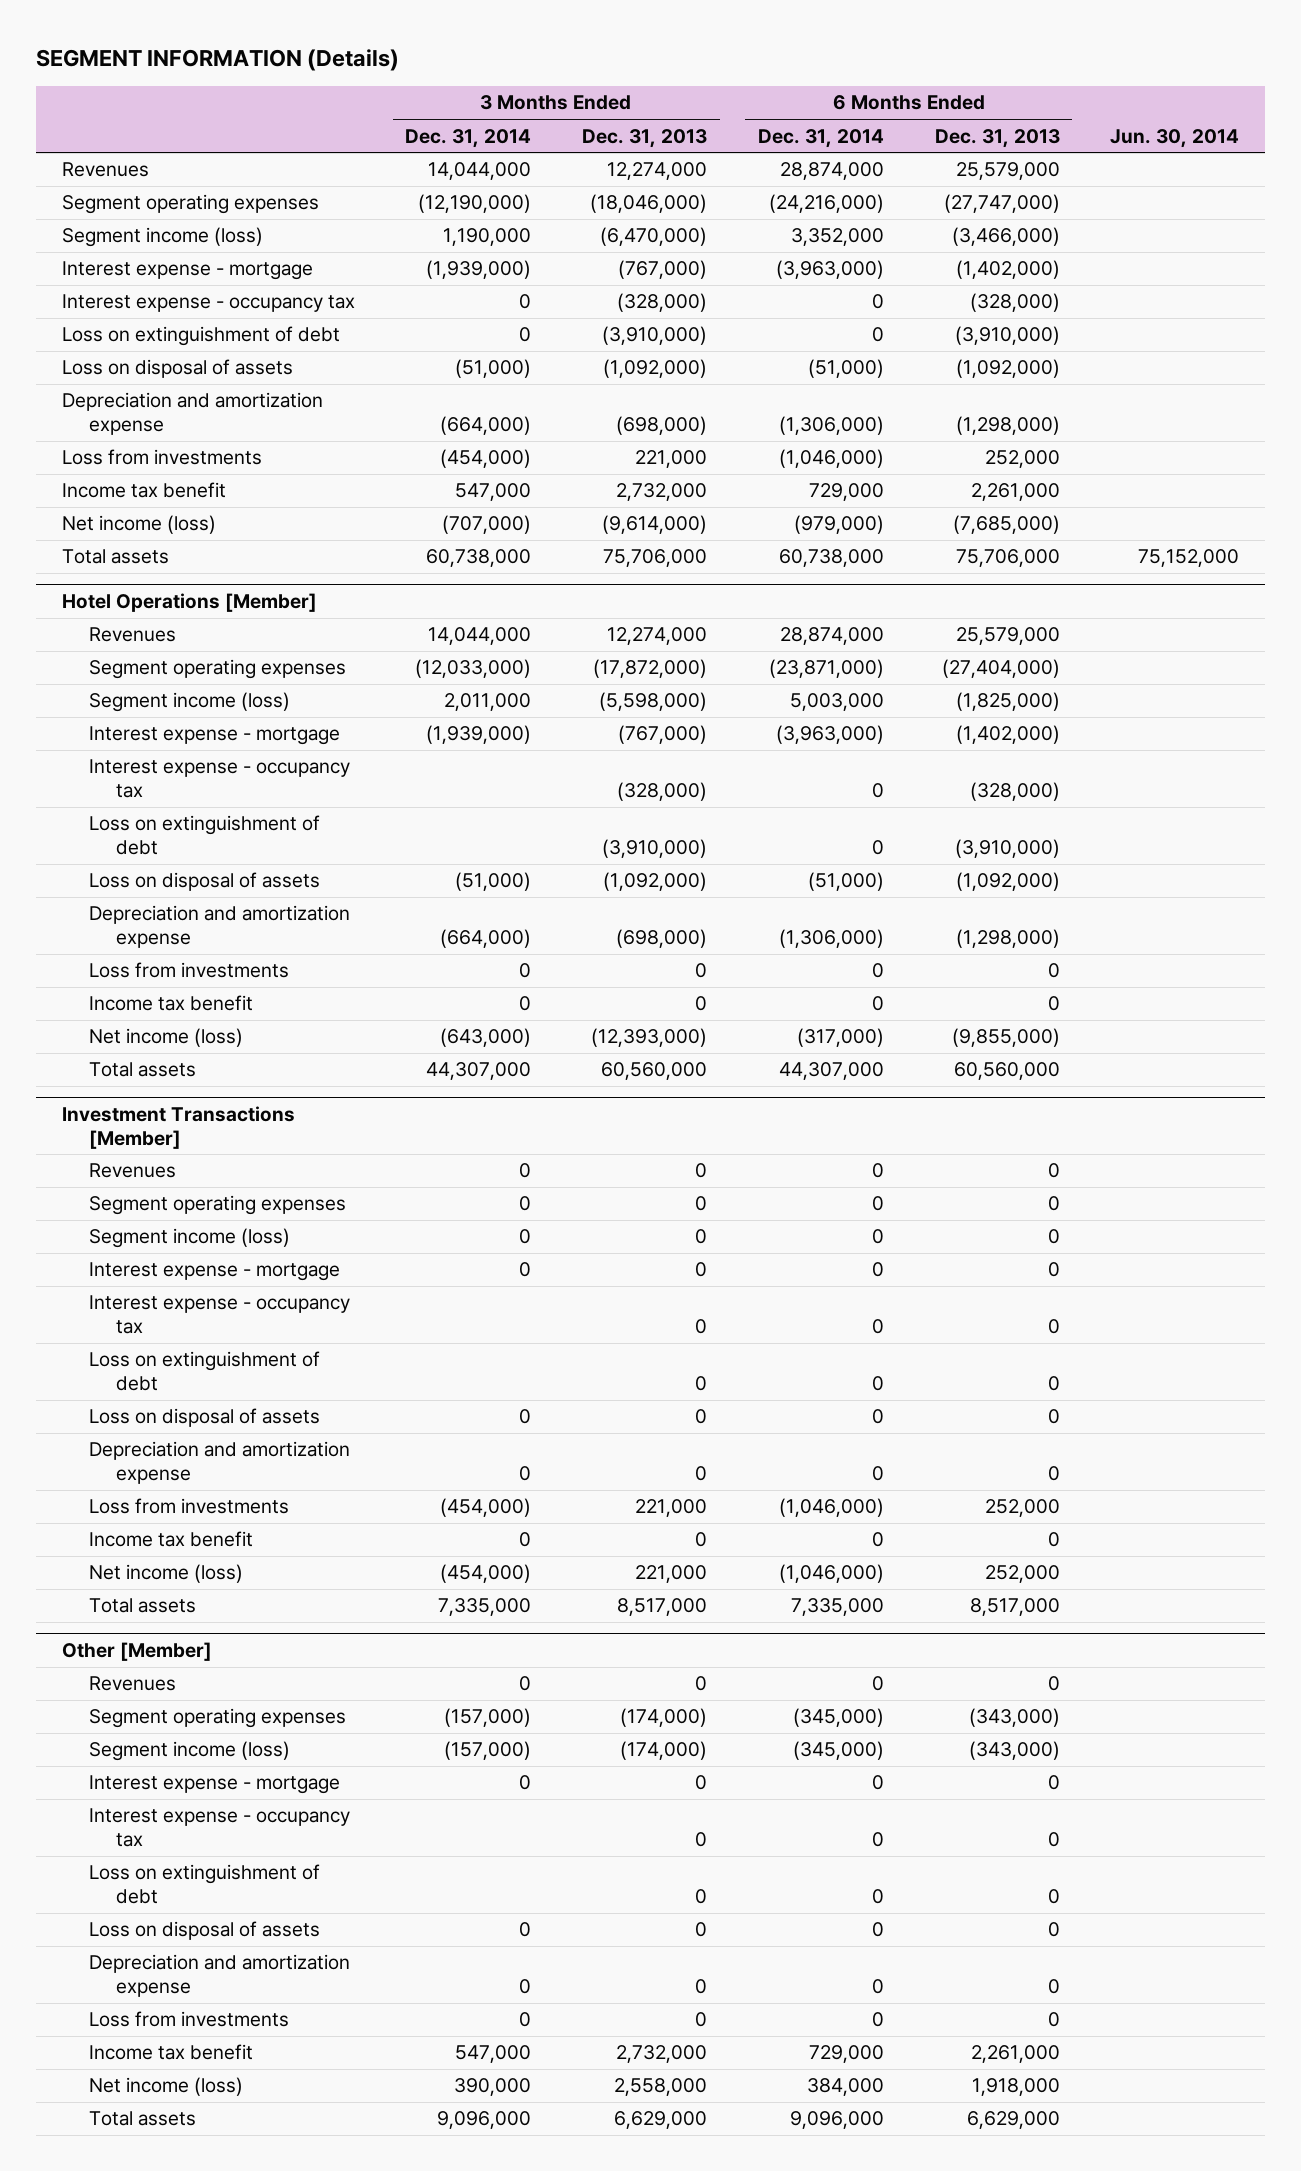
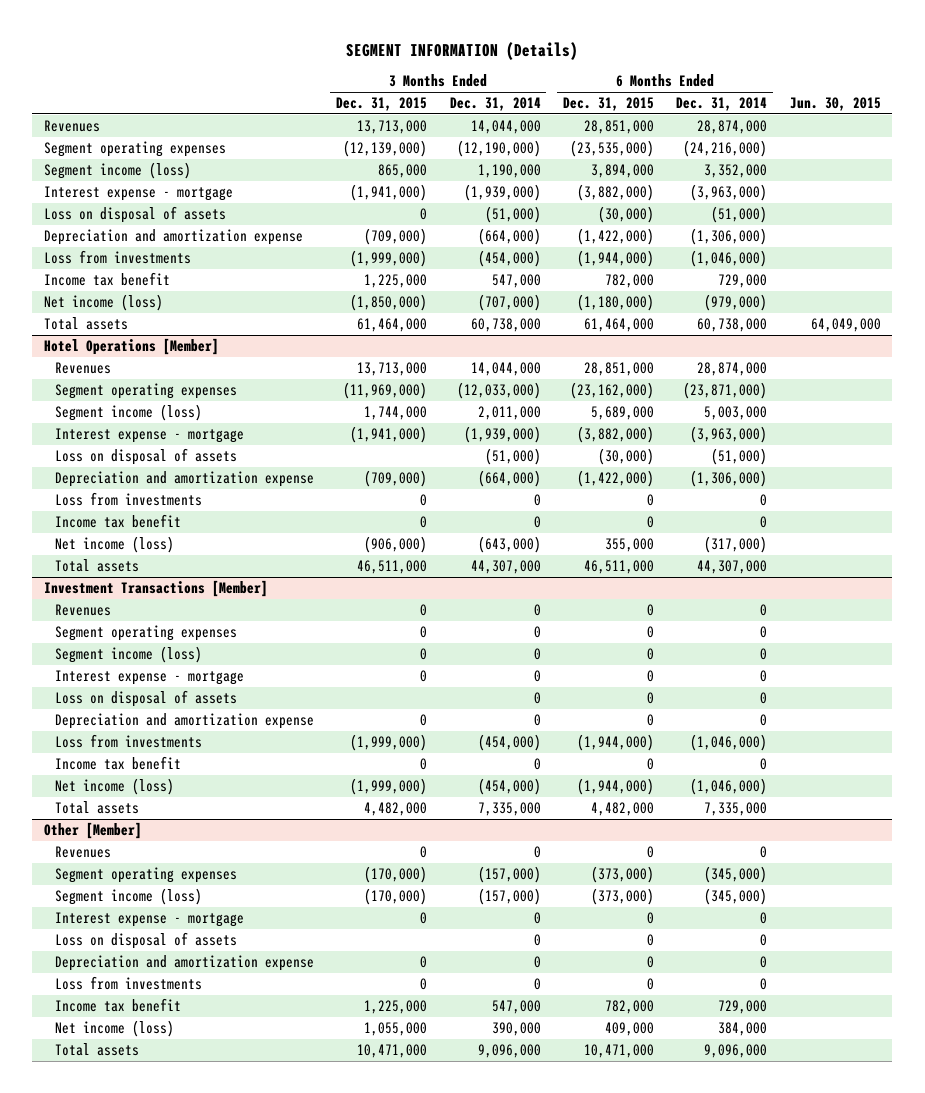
[582,128,708,148] Dec. 31, 2013 -> none
[934,128,1060,148] Dec. 31, 2013 -> none
[1110,128,1240,148] Jun. 30, 2014 -> none
none -> [336,97,428,112] Dec. 31, 2015
none -> [562,97,654,112] Dec. 31, 2015
none -> [789,97,881,112] Jun. 30, 2015
[61,294,355,313] Interest expense - occupancy tax -> none
[61,326,340,347] Loss on extinguishment of debt -> none
[88,759,350,798] Interest expense - occupancy tax -> none
[88,815,320,855] Loss on extinguishment of debt -> none
[88,1295,350,1334] Interest expense - occupancy tax -> none
[88,1351,320,1391] Loss on extinguishment of debt -> none
[88,1808,350,1847] Interest expense - occupancy tax -> none
[88,1864,320,1904] Loss on extinguishment of debt -> none

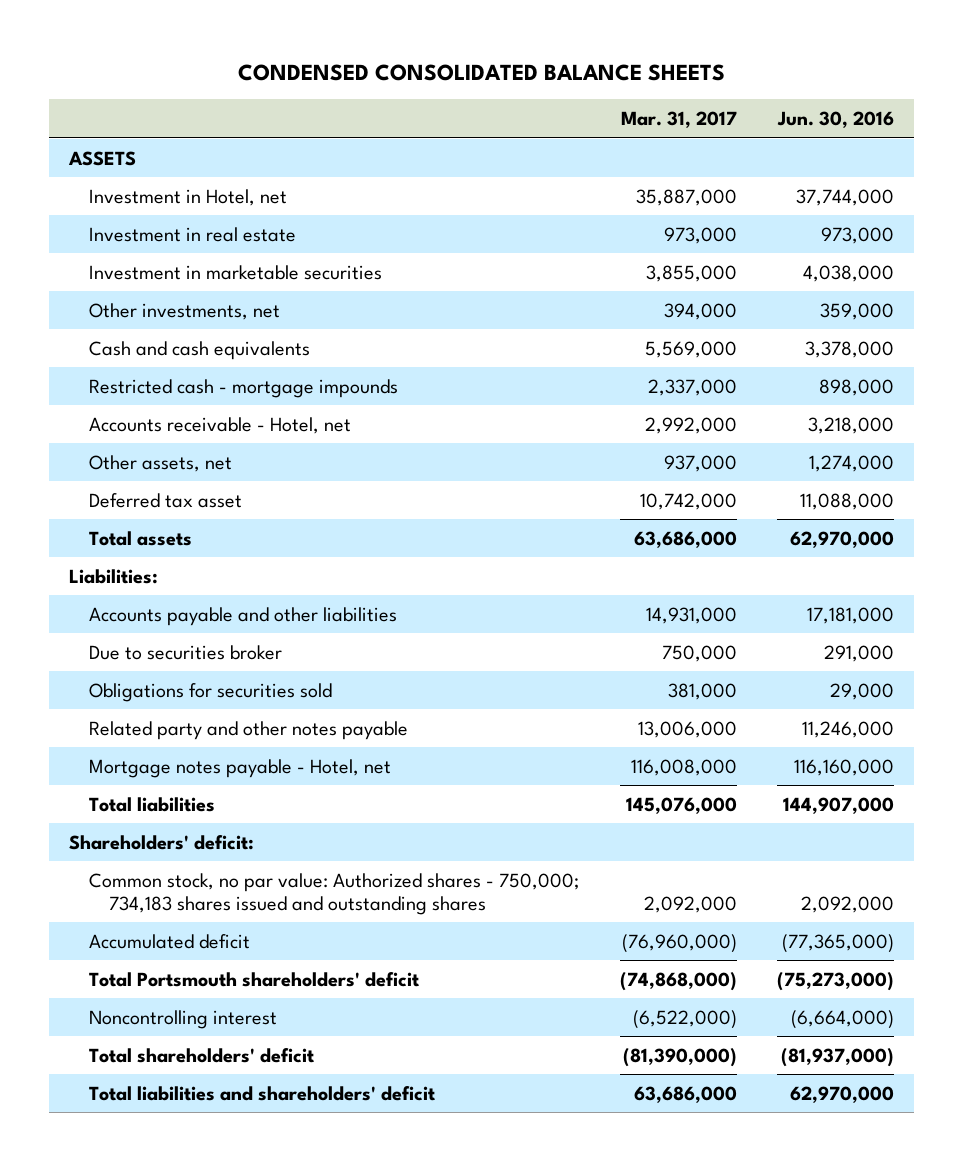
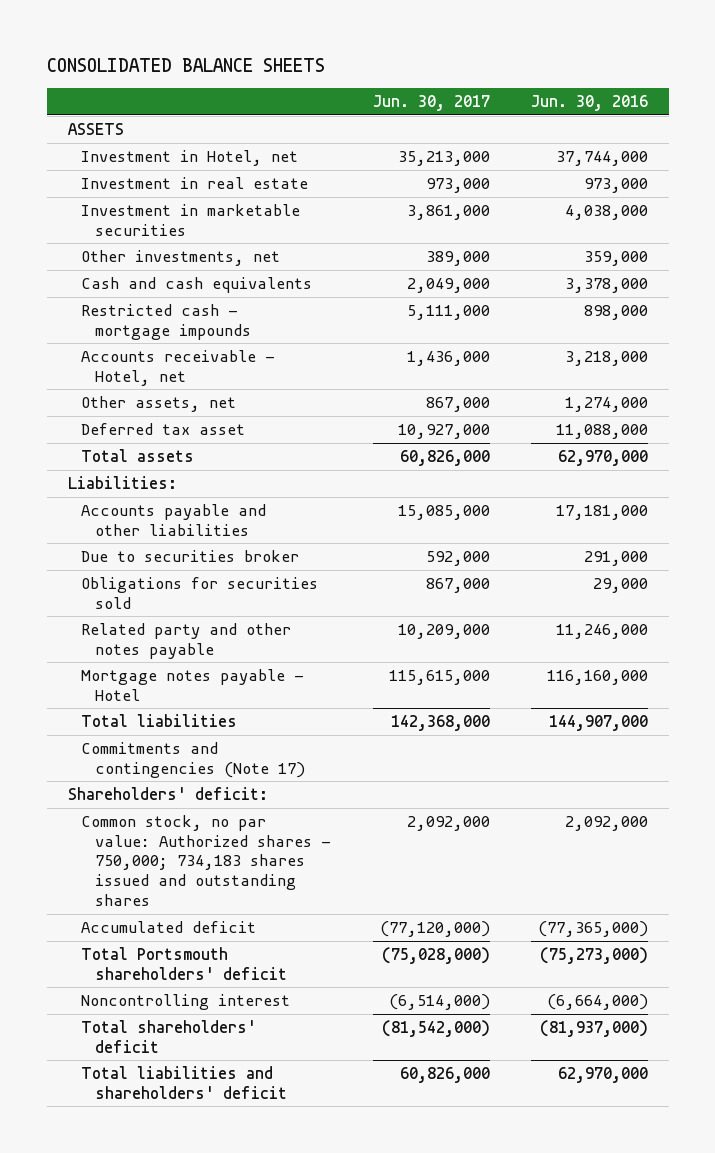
[237,63,725,81] CONDENSED CONSOLIDATED BALANCE SHEETS -> [46,58,325,73] CONSOLIDATED BALANCE SHEETS
[620,111,737,129] Mar. 31, 2017 -> none
none -> [372,95,490,112] Jun. 30, 2017
[89,758,392,778] Mortgage notes payable - Hotel, net -> [81,668,305,701] Mortgage notes payable - Hotel
none -> [81,741,306,778] Commitments and contingencies (Note 17)

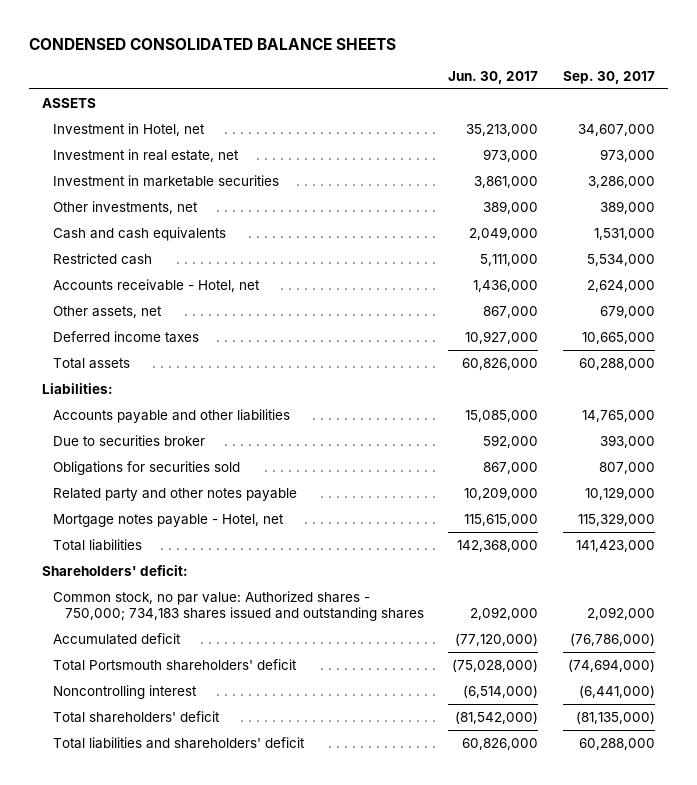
[46,58,325,73] CONSOLIDATED BALANCE SHEETS -> [29,37,397,50] CONDENSED CONSOLIDATED BALANCE SHEETS
[530,95,648,112] Jun. 30, 2016 -> none
none -> [563,70,656,84] Sep. 30, 2017
[81,176,309,189] Investment in real estate -> [53,148,240,162] Investment in real estate, net
[81,303,252,340] Restricted cash - mortgage impounds -> [53,252,153,265] Restricted cash
[81,422,246,435] Deferred tax asset -> [53,330,200,343] Deferred income taxes
[81,668,305,701] Mortgage notes payable - Hotel -> [53,513,285,527] Mortgage notes payable - Hotel, net
[81,741,306,778] Commitments and contingencies (Note 17) -> none

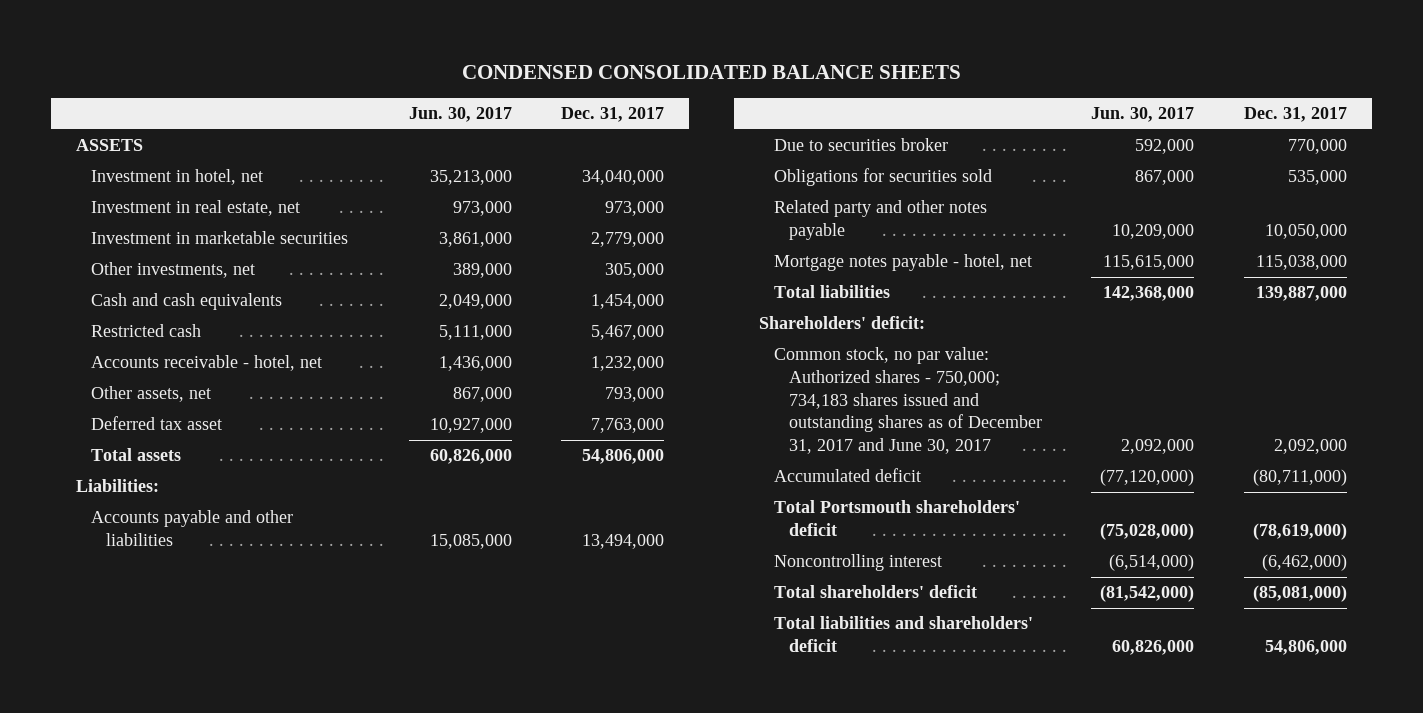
[563,70,656,84] Sep. 30, 2017 -> none
none -> [561,107,665,123] Dec. 31, 2017
[53,122,206,136] Investment in Hotel, net -> [91,169,264,186] Investment in hotel, net
[53,278,261,292] Accounts receivable - Hotel, net -> [91,355,323,372] Accounts receivable - hotel, net
[53,330,200,343] Deferred income taxes -> [91,416,223,431] Deferred tax asset
[53,513,285,527] Mortgage notes payable - Hotel, net -> [773,254,1032,272] Mortgage notes payable - hotel, net
[53,590,424,622] Common stock, no par value: Authorized shares - 750,000; 734,183 shares issued and outstanding shares -> [773,347,1042,454] Common stock, no par value: Authorized shares - 750,000; 734,183 shares issued and outstanding shares as of December 31, 2017 and June 30, 2017

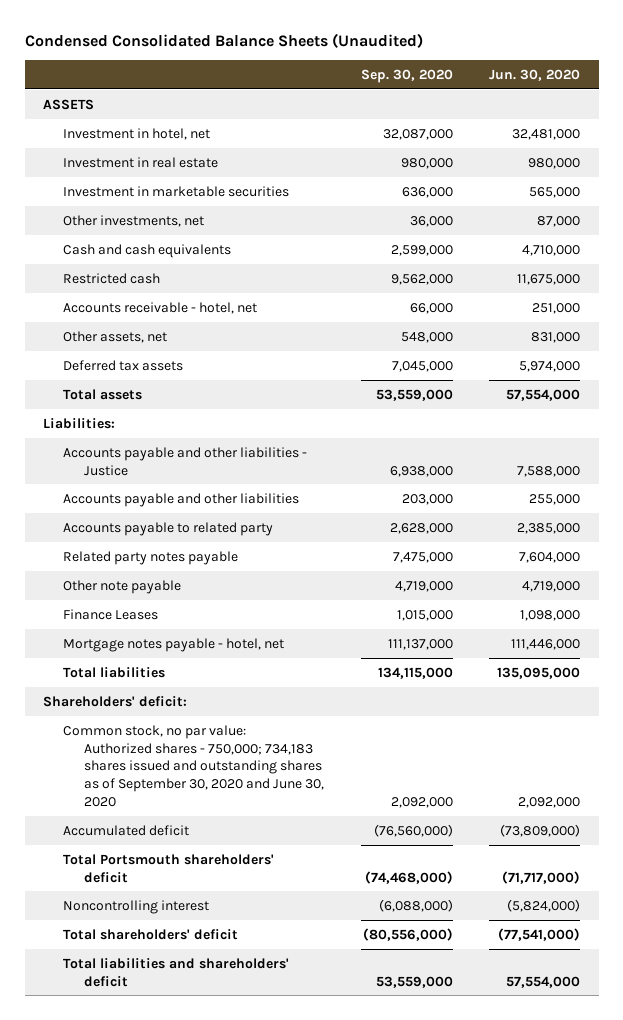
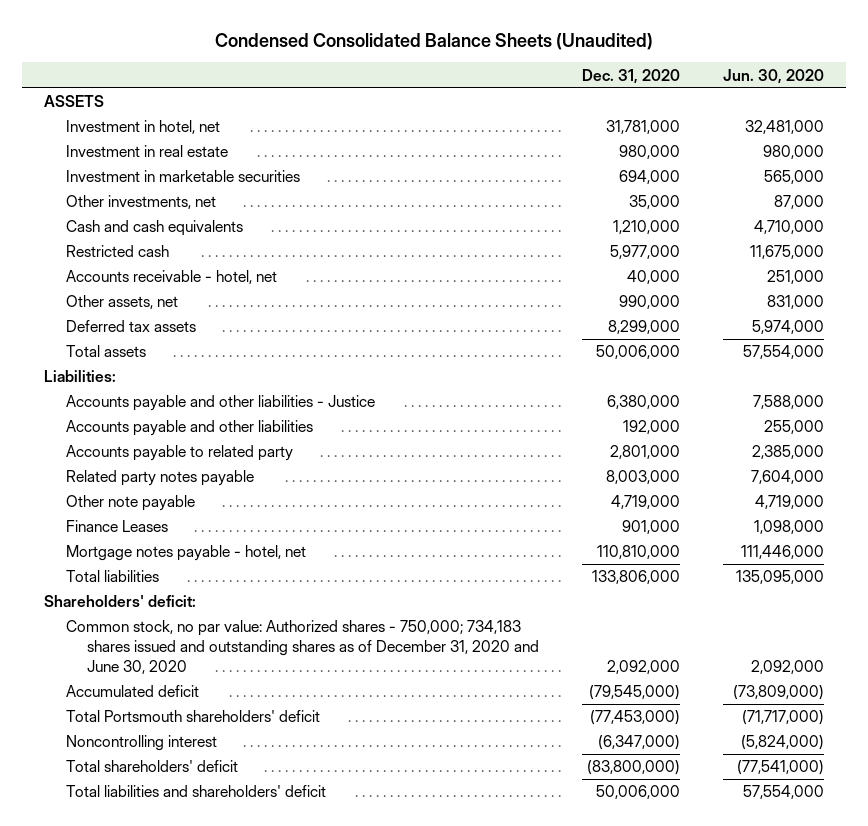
[360,69,453,84] Sep. 30, 2020 -> none
none -> [582,68,681,84] Dec. 31, 2020
[63,724,324,808] Common stock, no par value: Authorized shares - 750,000; 734,183 shares issued and outstanding shares as of September 30, 2020 and June 30, 2020 -> [65,620,540,675] Common stock, no par value: Authorized shares - 750,000; 734,183 shares issued and outstanding shares as of December 31, 2020 and June 30, 2020

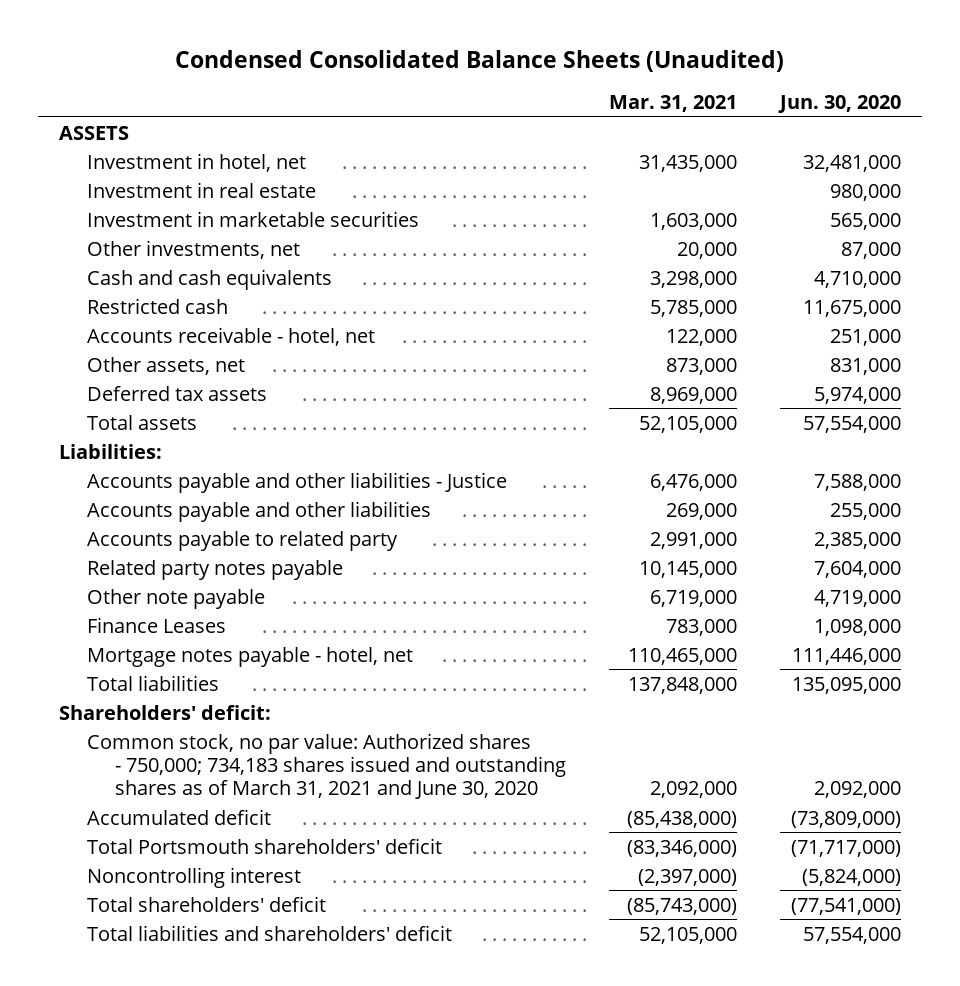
[582,68,681,84] Dec. 31, 2020 -> none
none -> [608,95,737,113] Mar. 31, 2021
[65,620,540,675] Common stock, no par value: Authorized shares - 750,000; 734,183 shares issued and outstanding shares as of December 31, 2020 and June 30, 2020 -> [86,732,566,799] Common stock, no par value: Authorized shares - 750,000; 734,183 shares issued and outstanding shares as of March 31, 2021 and June 30, 2020

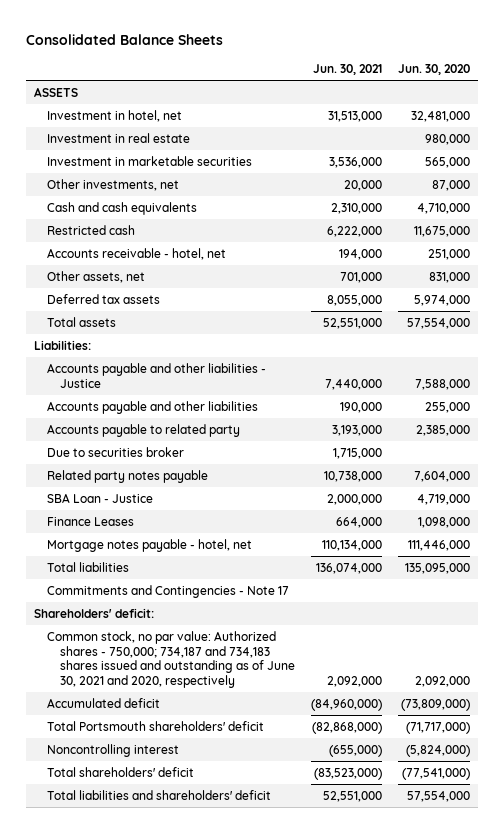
[174,49,784,72] Condensed Consolidated Balance Sheets (Unaudited) -> [26,33,224,45] Consolidated Balance Sheets
[608,95,737,113] Mar. 31, 2021 -> none
none -> [313,63,383,75] Jun. 30, 2021
none -> [47,446,185,457] Due to securities broker
[86,588,265,609] Other note payable -> [47,492,154,503] SBA Loan - Justice
none -> [47,584,290,598] Commitments and Contingencies - Note 17
[86,732,566,799] Common stock, no par value: Authorized shares - 750,000; 734,183 shares issued and outstanding shares as of March 31, 2021 and June 30, 2020 -> [47,630,296,688] Common stock, no par value: Authorized shares - 750,000; 734,187 and 734,183 shares issued and outstanding as of June 30, 2021 and 2020, respectively

